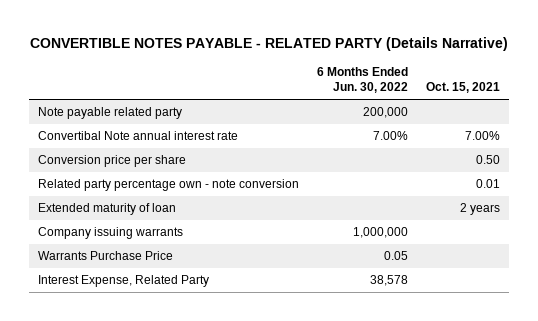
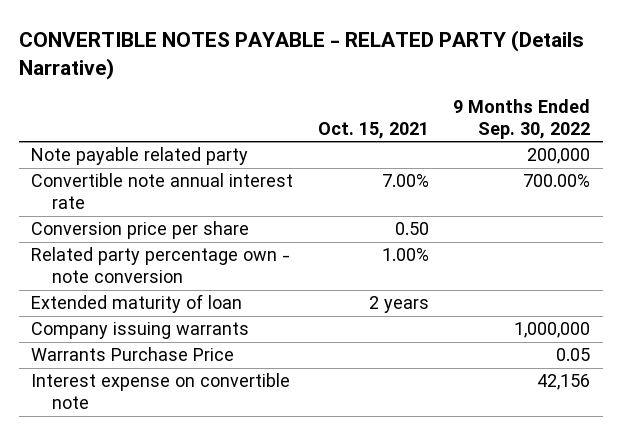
[316,66,408,94] 6 Months Ended Jun. 30, 2022 -> none
none -> [453,98,591,139] 9 Months Ended Sep. 30, 2022
[37,131,238,141] Convertibal Note annual interest rate -> [31,173,294,210] Convertible note annual interest rate
[475,179,500,189] 0.01 -> [381,248,429,262] 1.00%
[37,275,209,288] Interest Expense, Related Party -> [31,373,291,410] Interest expense on convertible note

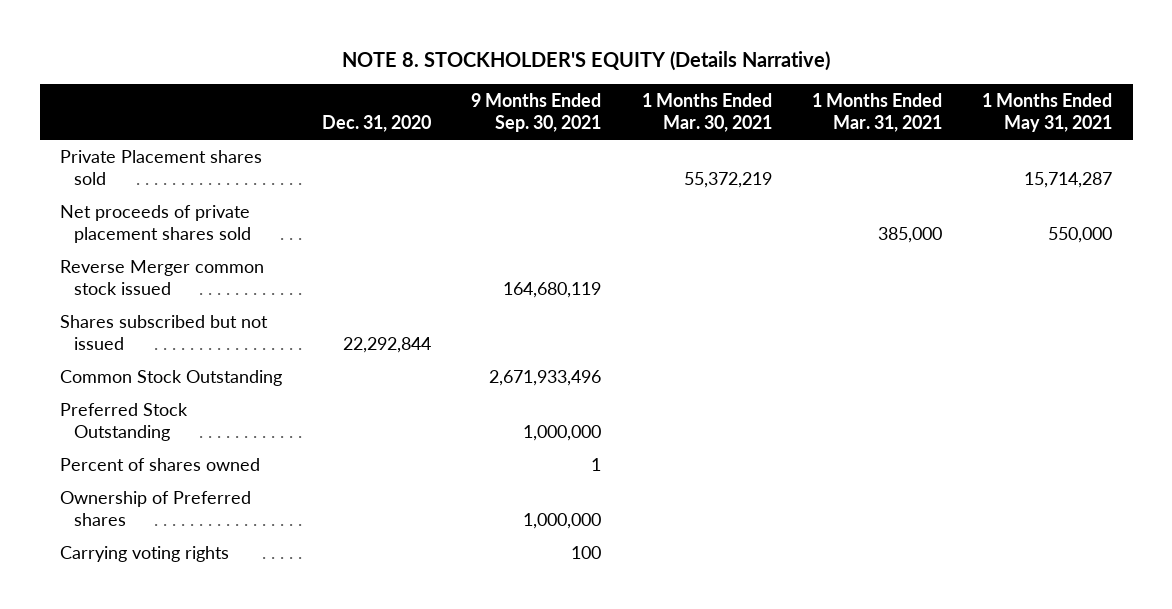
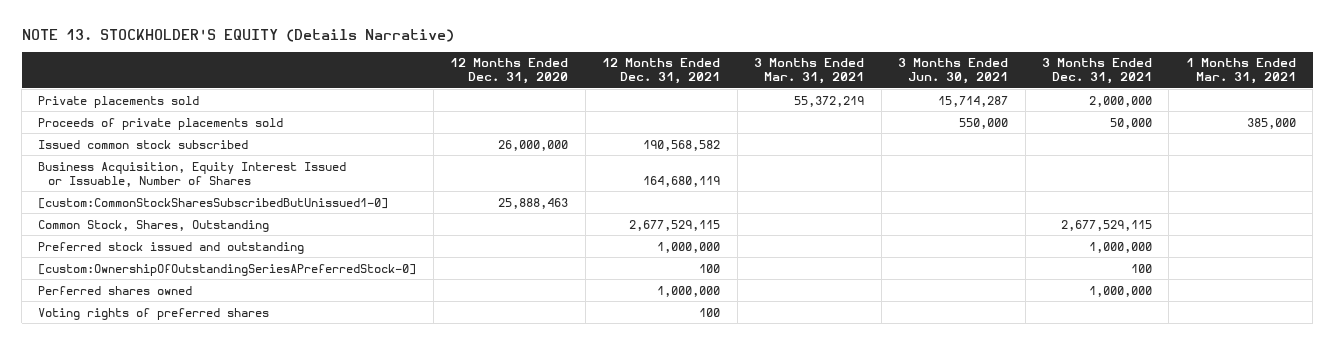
[342,50,831,71] NOTE 8. STOCKHOLDER'S EQUITY (Details Narrative) -> [21,28,454,42] NOTE 13. STOCKHOLDER'S EQUITY (Details Narrative)
[322,115,432,133] Dec. 31, 2020 -> none
[471,93,602,133] 9 Months Ended Sep. 30, 2021 -> none
[641,93,772,133] 1 Months Ended Mar. 30, 2021 -> none
[982,93,1113,133] 1 Months Ended May 31, 2021 -> none
none -> [450,58,569,85] 12 Months Ended Dec. 31, 2020
none -> [602,58,721,85] 12 Months Ended Dec. 31, 2021
none -> [754,58,865,85] 3 Months Ended Mar. 31, 2021
none -> [898,58,1009,85] 3 Months Ended Jun. 30, 2021
none -> [1042,58,1153,85] 3 Months Ended Dec. 31, 2021
[59,149,262,185] Private Placement shares sold -> [38,95,200,108] Private placements sold
[59,204,252,243] Net proceeds of private placement shares sold -> [38,117,284,130] Proceeds of private placements sold
none -> [38,139,249,149] Issued common stock subscribed
[59,259,264,295] Reverse Merger common stock issued -> [38,161,347,187] Business Acquisition, Equity Interest Issued or Issuable, Number of Shares
[59,314,268,350] Shares subscribed but not issued -> [38,197,389,209] [custom:CommonStockSharesSubscribedButUnissued1-0]
[59,369,282,386] Common Stock Outstanding -> [38,219,270,232] Common Stock, Shares, Outstanding
[59,402,188,441] Preferred Stock Outstanding -> [38,241,305,254] Preferred stock issued and outstanding
[59,457,260,471] Percent of shares owned -> [38,263,417,276] [custom:OwnershipOfOutstandingSeriesAPreferredStock-0]
[59,490,251,526] Ownership of Preferred shares -> [38,285,193,295] Perferred shares owned
[59,545,229,562] Carrying voting rights -> [38,307,270,320] Voting rights of preferred shares

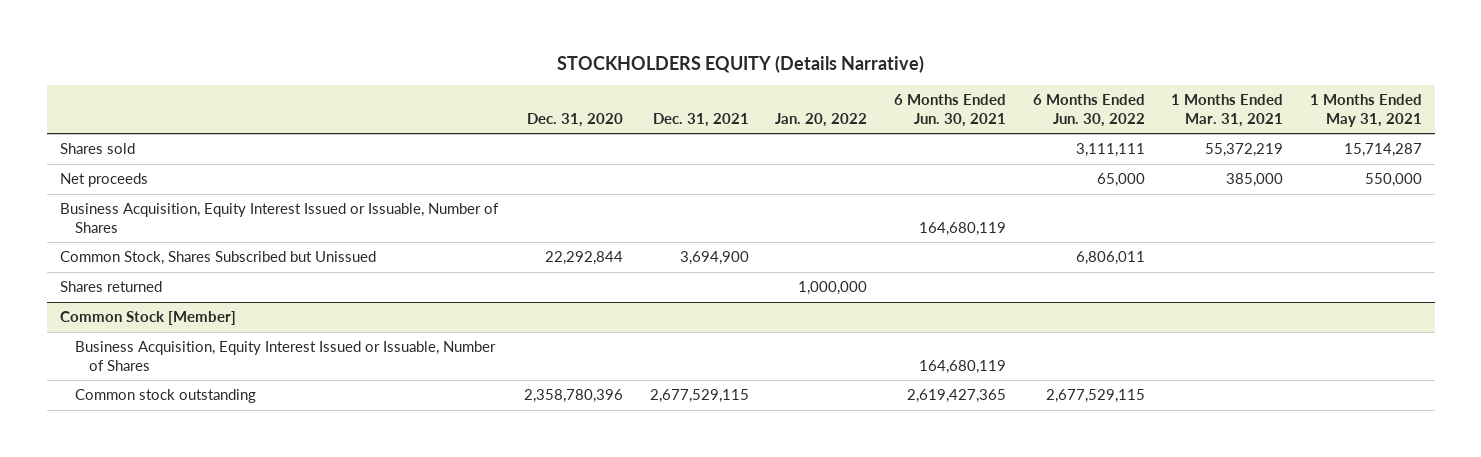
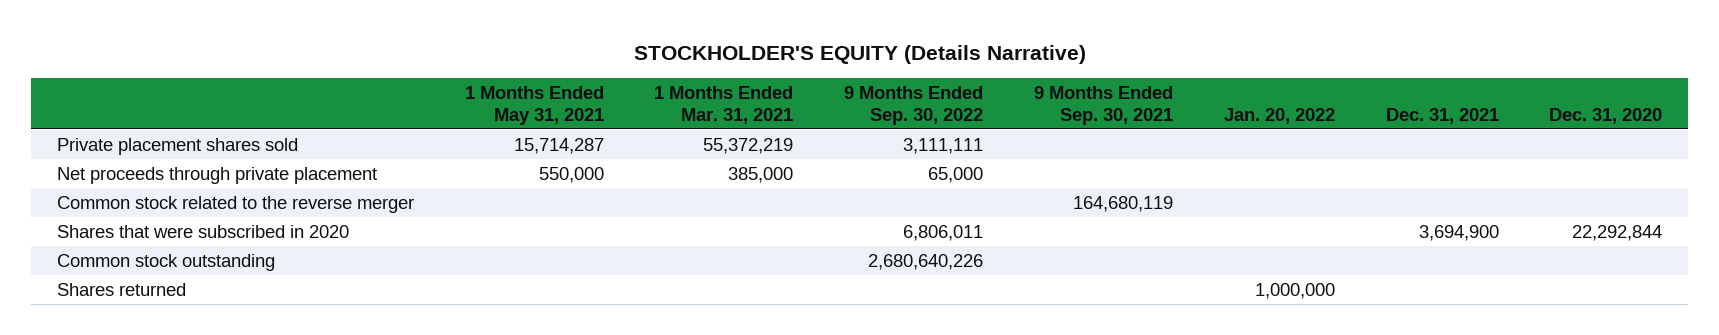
[556,55,924,74] STOCKHOLDERS EQUITY (Details Narrative) -> [633,44,1086,64] STOCKHOLDER'S EQUITY (Details Narrative)
[893,94,1006,128] 6 Months Ended Jun. 30, 2021 -> none
[1032,94,1145,128] 6 Months Ended Jun. 30, 2022 -> none
none -> [844,86,984,125] 9 Months Ended Sep. 30, 2022
none -> [1034,86,1174,125] 9 Months Ended Sep. 30, 2021
[59,143,135,155] Shares sold -> [56,137,298,155] Private placement shares sold
[59,173,148,188] Net proceeds -> [56,166,377,184] Net proceeds through private placement
[59,203,499,233] Business Acquisition, Equity Interest Issued or Issuable, Number of Shares -> [56,195,414,213] Common stock related to the reverse merger
[59,251,376,266] Common Stock, Shares Subscribed but Unissued -> [56,224,349,238] Shares that were subscribed in 2020
none -> [56,253,275,271] Common stock outstanding
[59,311,236,326] Common Stock [Member] -> none
[74,341,496,371] Business Acquisition, Equity Interest Issued or Issuable, Number of Shares -> none
[74,389,256,404] Common stock outstanding -> none

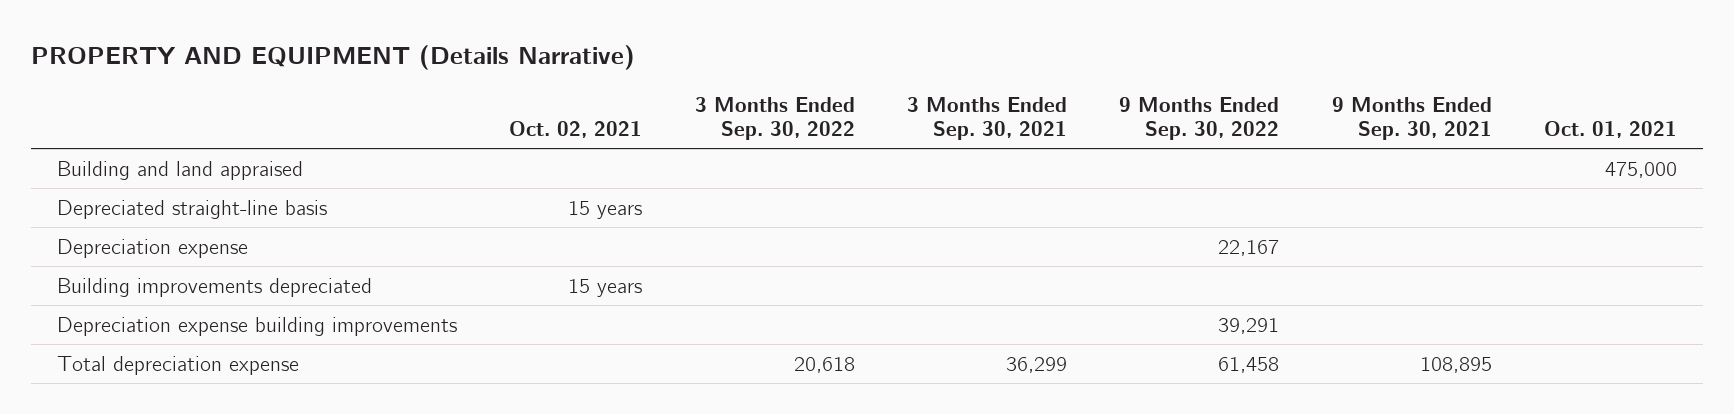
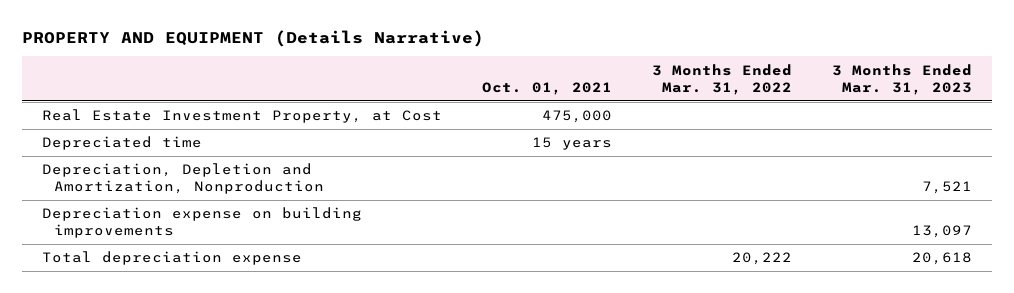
[509,121,643,139] Oct. 02, 2021 -> none
[694,96,855,141] 3 Months Ended Sep. 30, 2022 -> none
[906,96,1067,141] 3 Months Ended Sep. 30, 2021 -> none
[1119,96,1280,141] 9 Months Ended Sep. 30, 2022 -> none
[1331,96,1492,141] 9 Months Ended Sep. 30, 2021 -> none
none -> [651,63,792,95] 3 Months Ended Mar. 31, 2022
none -> [831,63,972,95] 3 Months Ended Mar. 31, 2023
[57,199,328,219] Depreciated straight-line basis -> none
[57,277,373,297] Building improvements depreciated -> none
[57,160,304,180] Building and land appraised -> [42,109,443,124] Real Estate Investment Property, at Cost
none -> [42,136,203,151] Depreciated time
[57,238,249,258] Depreciation expense -> [42,163,324,195] Depreciation, Depletion and Amortization, Nonproduction
[57,316,458,336] Depreciation expense building improvements -> [42,207,363,239] Depreciation expense on building improvements

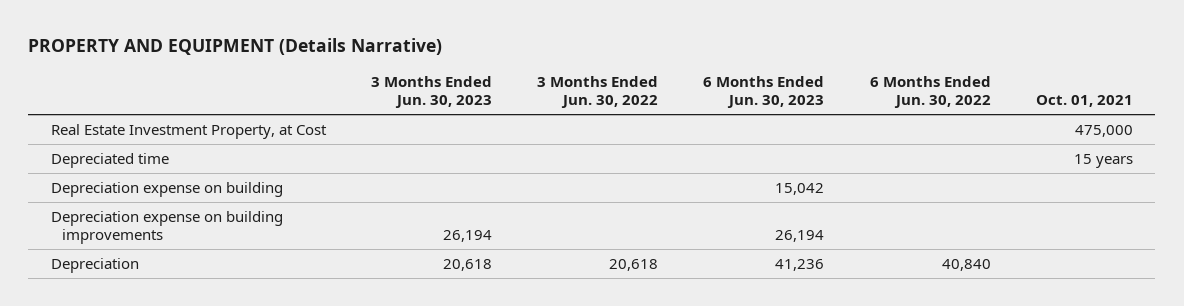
[651,63,792,95] 3 Months Ended Mar. 31, 2022 -> none
[831,63,972,95] 3 Months Ended Mar. 31, 2023 -> none
none -> [371,75,493,109] 3 Months Ended Jun. 30, 2023
none -> [537,75,659,109] 3 Months Ended Jun. 30, 2022
none -> [703,75,825,109] 6 Months Ended Jun. 30, 2023
none -> [869,75,991,109] 6 Months Ended Jun. 30, 2022
[42,163,324,195] Depreciation, Depletion and Amortization, Nonproduction -> [50,181,283,197] Depreciation expense on building
[42,251,303,266] Total depreciation expense -> [50,257,139,273] Depreciation

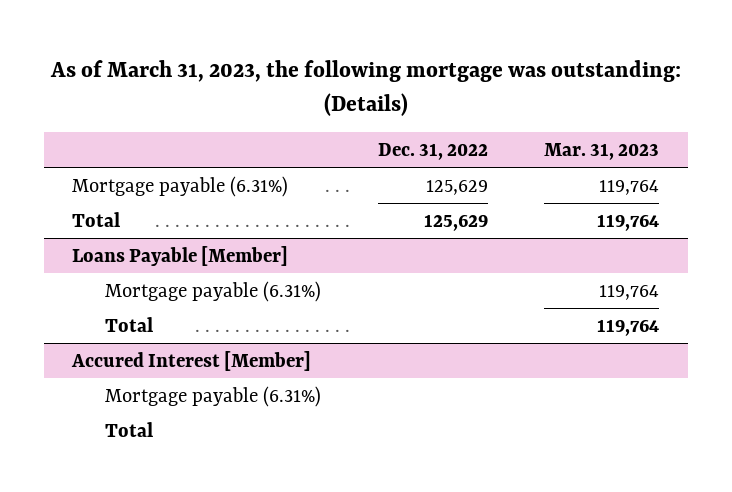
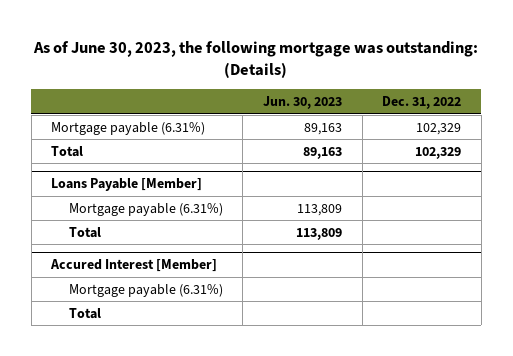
[49,60,681,116] As of March 31, 2023, the following mortgage was outstanding: (Details) -> [33,41,479,79] As of June 30, 2023, the following mortgage was outstanding: (Details)
[544,143,660,161] Mar. 31, 2023 -> none
none -> [262,96,342,110] Jun. 30, 2023
[425,179,488,195] 125,629 -> [416,122,462,135] 102,329
[423,213,488,231] 125,629 -> [415,146,462,159] 102,329

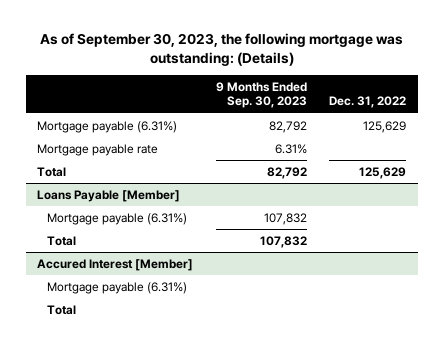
[33,41,479,79] As of June 30, 2023, the following mortgage was outstanding: (Details) -> [39,33,403,66] As of September 30, 2023, the following mortgage was outstanding: (Details)
[262,96,342,110] Jun. 30, 2023 -> none
none -> [215,82,307,109] 9 Months Ended Sep. 30, 2023
[416,122,462,135] 102,329 -> [363,121,407,134] 125,629
none -> [36,144,158,157] Mortgage payable rate
[415,146,462,159] 102,329 -> [359,167,407,180] 125,629

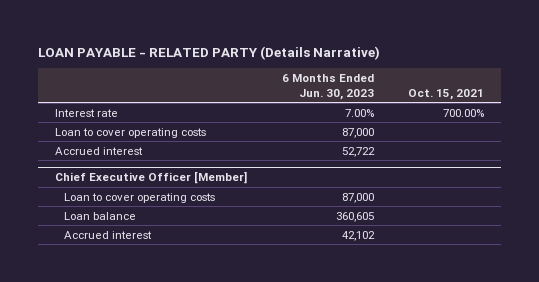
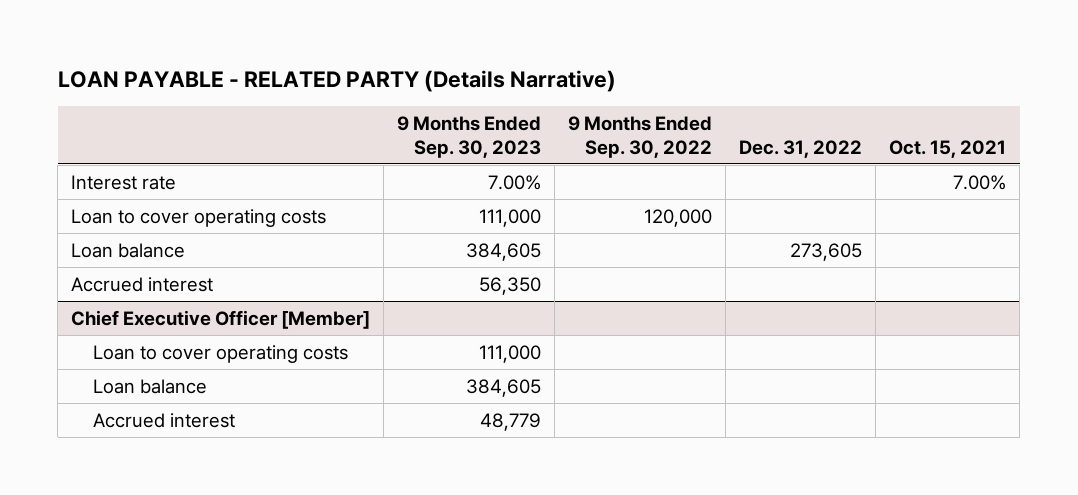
[281,74,374,100] 6 Months Ended Jun. 30, 2023 -> none
none -> [397,116,542,158] 9 Months Ended Sep. 30, 2023
none -> [568,116,713,158] 9 Months Ended Sep. 30, 2022
none -> [739,139,863,158] Dec. 31, 2022
[442,108,484,117] 700.00% -> [953,174,1007,190] 7.00%
none -> [71,242,186,258] Loan balance

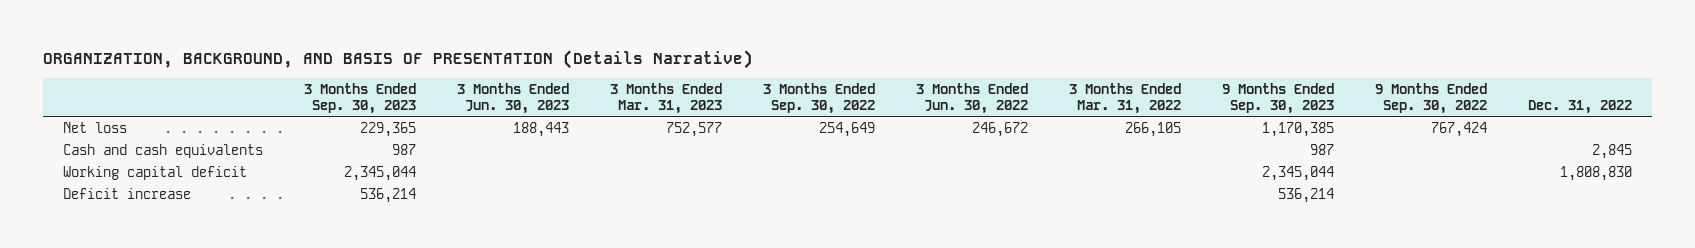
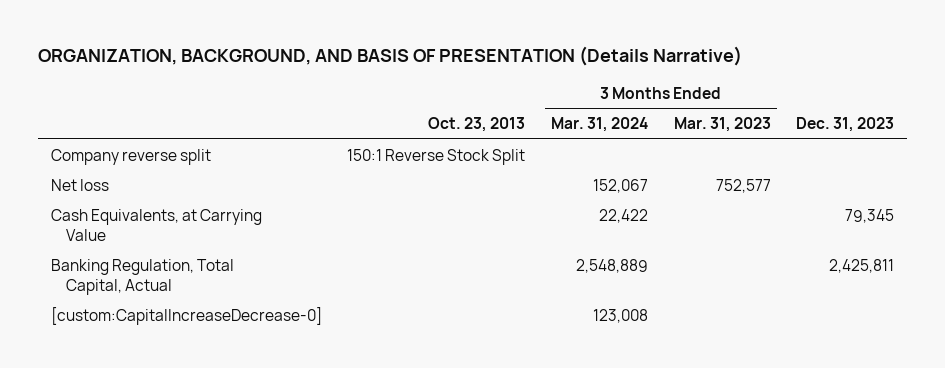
[304,82,417,114] 3 Months Ended Sep. 30, 2023 -> none
[457,82,570,114] 3 Months Ended Jun. 30, 2023 -> none
[762,82,875,114] 3 Months Ended Sep. 30, 2022 -> none
[915,82,1028,114] 3 Months Ended Jun. 30, 2022 -> none
[1068,82,1181,114] 3 Months Ended Mar. 31, 2022 -> none
[1221,82,1334,114] 9 Months Ended Sep. 30, 2023 -> none
[1374,82,1487,114] 9 Months Ended Sep. 30, 2022 -> none
[1527,99,1632,114] Dec. 31, 2022 -> none
none -> [428,117,526,133] Oct. 23, 2013
none -> [551,117,649,133] Mar. 31, 2024
none -> [796,117,895,133] Dec. 31, 2023
none -> [50,148,211,165] Company reverse split
[63,143,264,158] Cash and cash equivalents -> [50,208,262,241] Cash Equivalents, at Carrying Value
[63,165,248,180] Working capital deficit -> [50,258,234,295] Banking Regulation, Total Capital, Actual
[63,187,192,199] Deficit increase -> [50,306,322,325] [custom:CapitalIncreaseDecrease-0]

